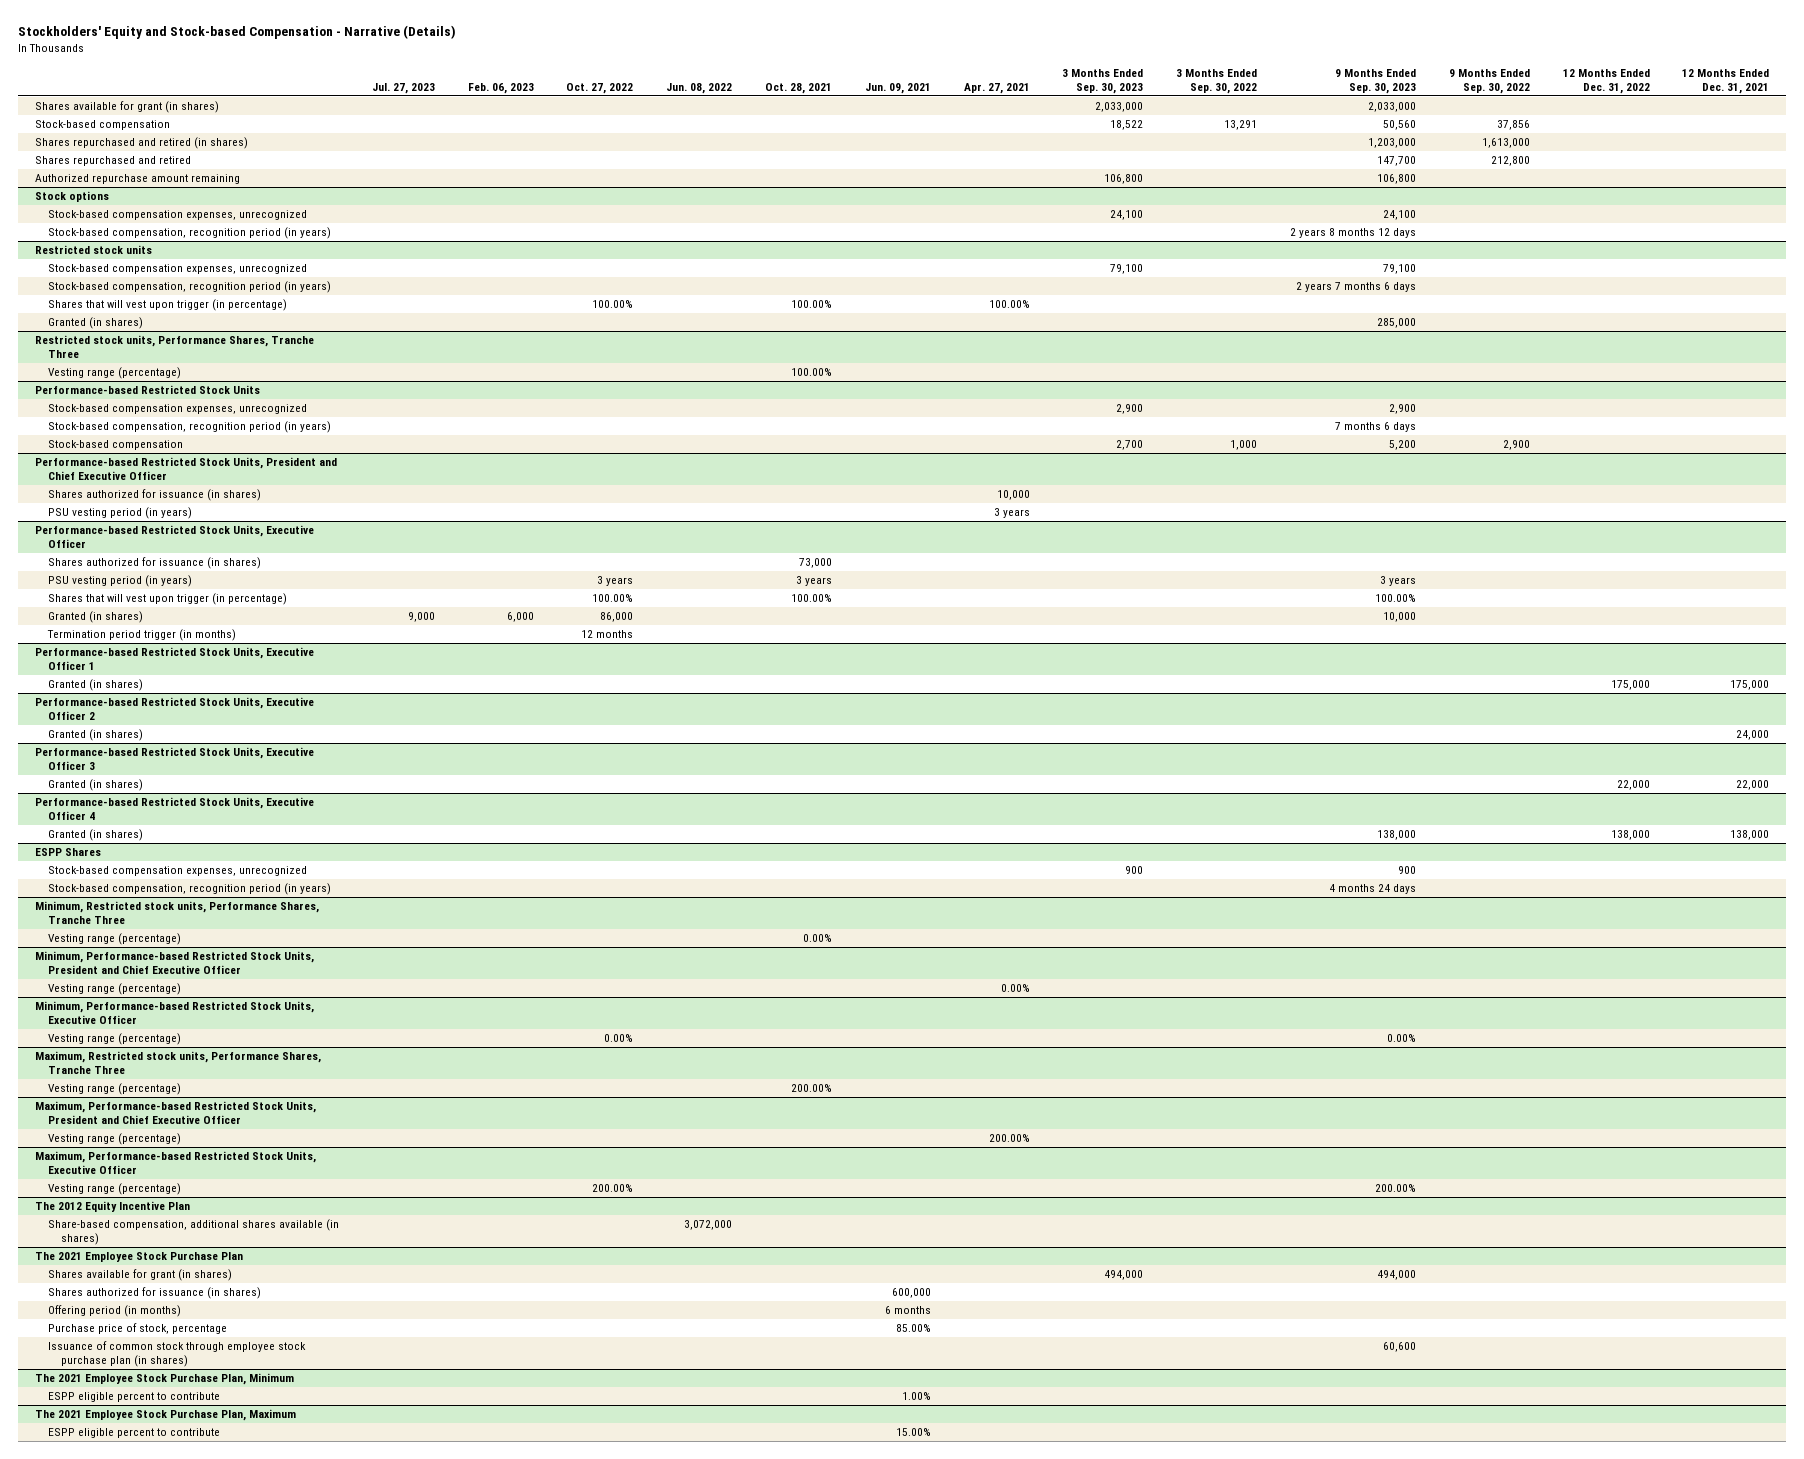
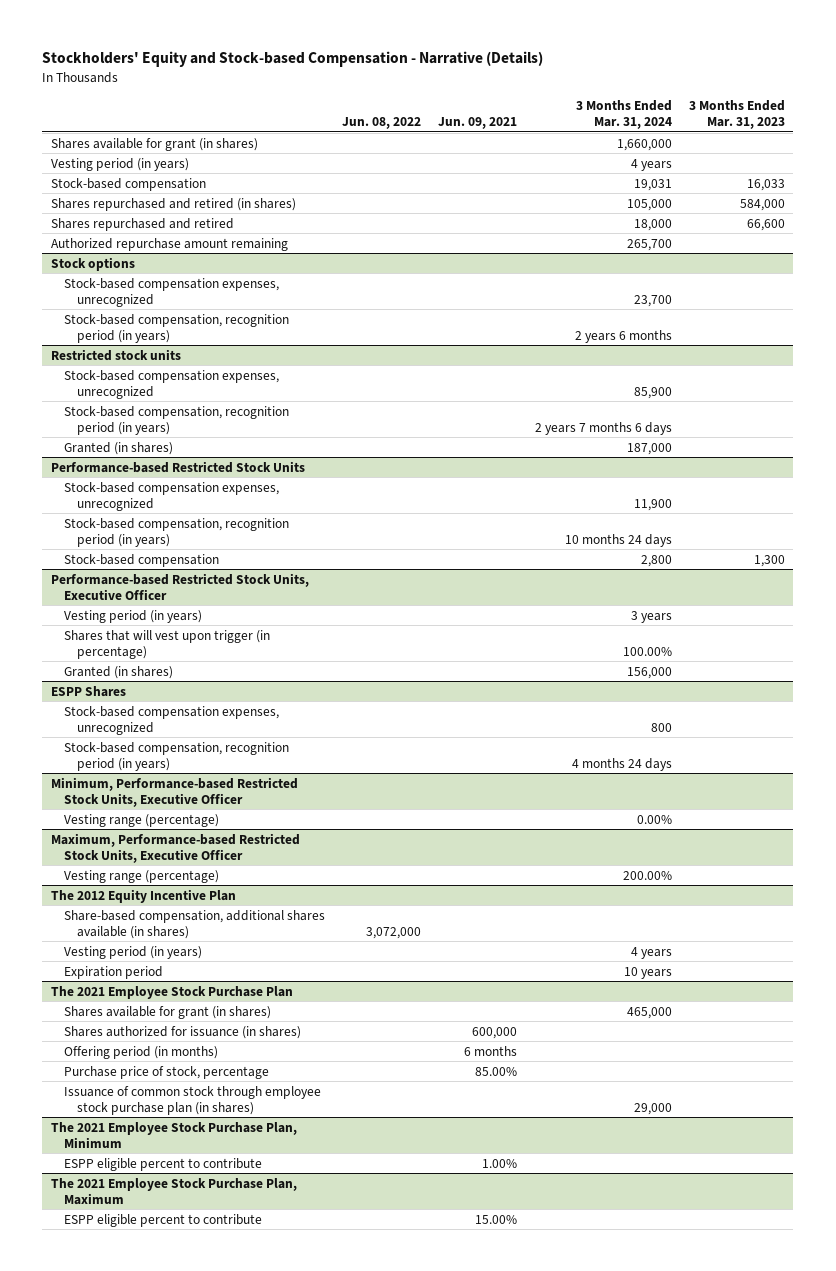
[371,83,435,95] Jul. 27, 2023 -> none
[467,83,534,95] Feb. 06, 2023 -> none
[566,83,634,95] Oct. 27, 2022 -> none
[765,83,833,95] Oct. 28, 2021 -> none
[963,83,1030,95] Apr. 27, 2021 -> none
[1062,68,1144,95] 3 Months Ended Sep. 30, 2023 -> none
[1176,68,1258,95] 3 Months Ended Sep. 30, 2022 -> none
[1335,68,1417,95] 9 Months Ended Sep. 30, 2023 -> none
[1448,68,1530,95] 9 Months Ended Sep. 30, 2022 -> none
[1562,68,1650,95] 12 Months Ended Dec. 31, 2022 -> none
[1682,68,1770,95] 12 Months Ended Dec. 31, 2021 -> none
none -> [575,99,672,130] 3 Months Ended Mar. 31, 2024
none -> [688,99,785,130] 3 Months Ended Mar. 31, 2023
none -> [50,157,189,171] Vesting period (in years)
[48,299,288,312] Shares that will vest upon trigger (in percentage) -> none
[34,335,314,359] Restricted stock units, Performance Shares, Tranche Three -> none
[48,367,182,380] Vesting range (percentage) -> none
[34,457,337,481] Performance-based Restricted Stock Units, President and Chief Executive Officer -> none
[48,489,262,502] Shares authorized for issuance (in shares) -> none
[48,507,193,520] PSU vesting period (in years) -> none
[48,557,262,570] Shares authorized for issuance (in shares) -> none
[48,575,193,588] PSU vesting period (in years) -> [63,609,202,623] Vesting period (in years)
[47,629,237,642] Termination period trigger (in months) -> none
[34,647,314,671] Performance-based Restricted Stock Units, Executive Officer 1 -> none
[48,679,144,692] Granted (in shares) -> none
[34,697,314,721] Performance-based Restricted Stock Units, Executive Officer 2 -> none
[48,729,144,742] Granted (in shares) -> none
[34,747,314,771] Performance-based Restricted Stock Units, Executive Officer 3 -> none
[48,779,144,792] Granted (in shares) -> none
[34,797,314,821] Performance-based Restricted Stock Units, Executive Officer 4 -> none
[48,829,144,842] Granted (in shares) -> none
[34,901,319,925] Minimum, Restricted stock units, Performance Shares, Tranche Three -> none
[48,933,182,946] Vesting range (percentage) -> none
[34,951,314,975] Minimum, Performance-based Restricted Stock Units, President and Chief Executive Officer -> none
[48,983,182,996] Vesting range (percentage) -> none
[34,1051,321,1075] Maximum, Restricted stock units, Performance Shares, Tranche Three -> none
[48,1083,182,1096] Vesting range (percentage) -> none
[34,1101,316,1125] Maximum, Performance-based Restricted Stock Units, President and Chief Executive Officer -> none
[48,1133,182,1146] Vesting range (percentage) -> none
none -> [63,945,202,959] Vesting period (in years)
none -> [63,965,163,979] Expiration period

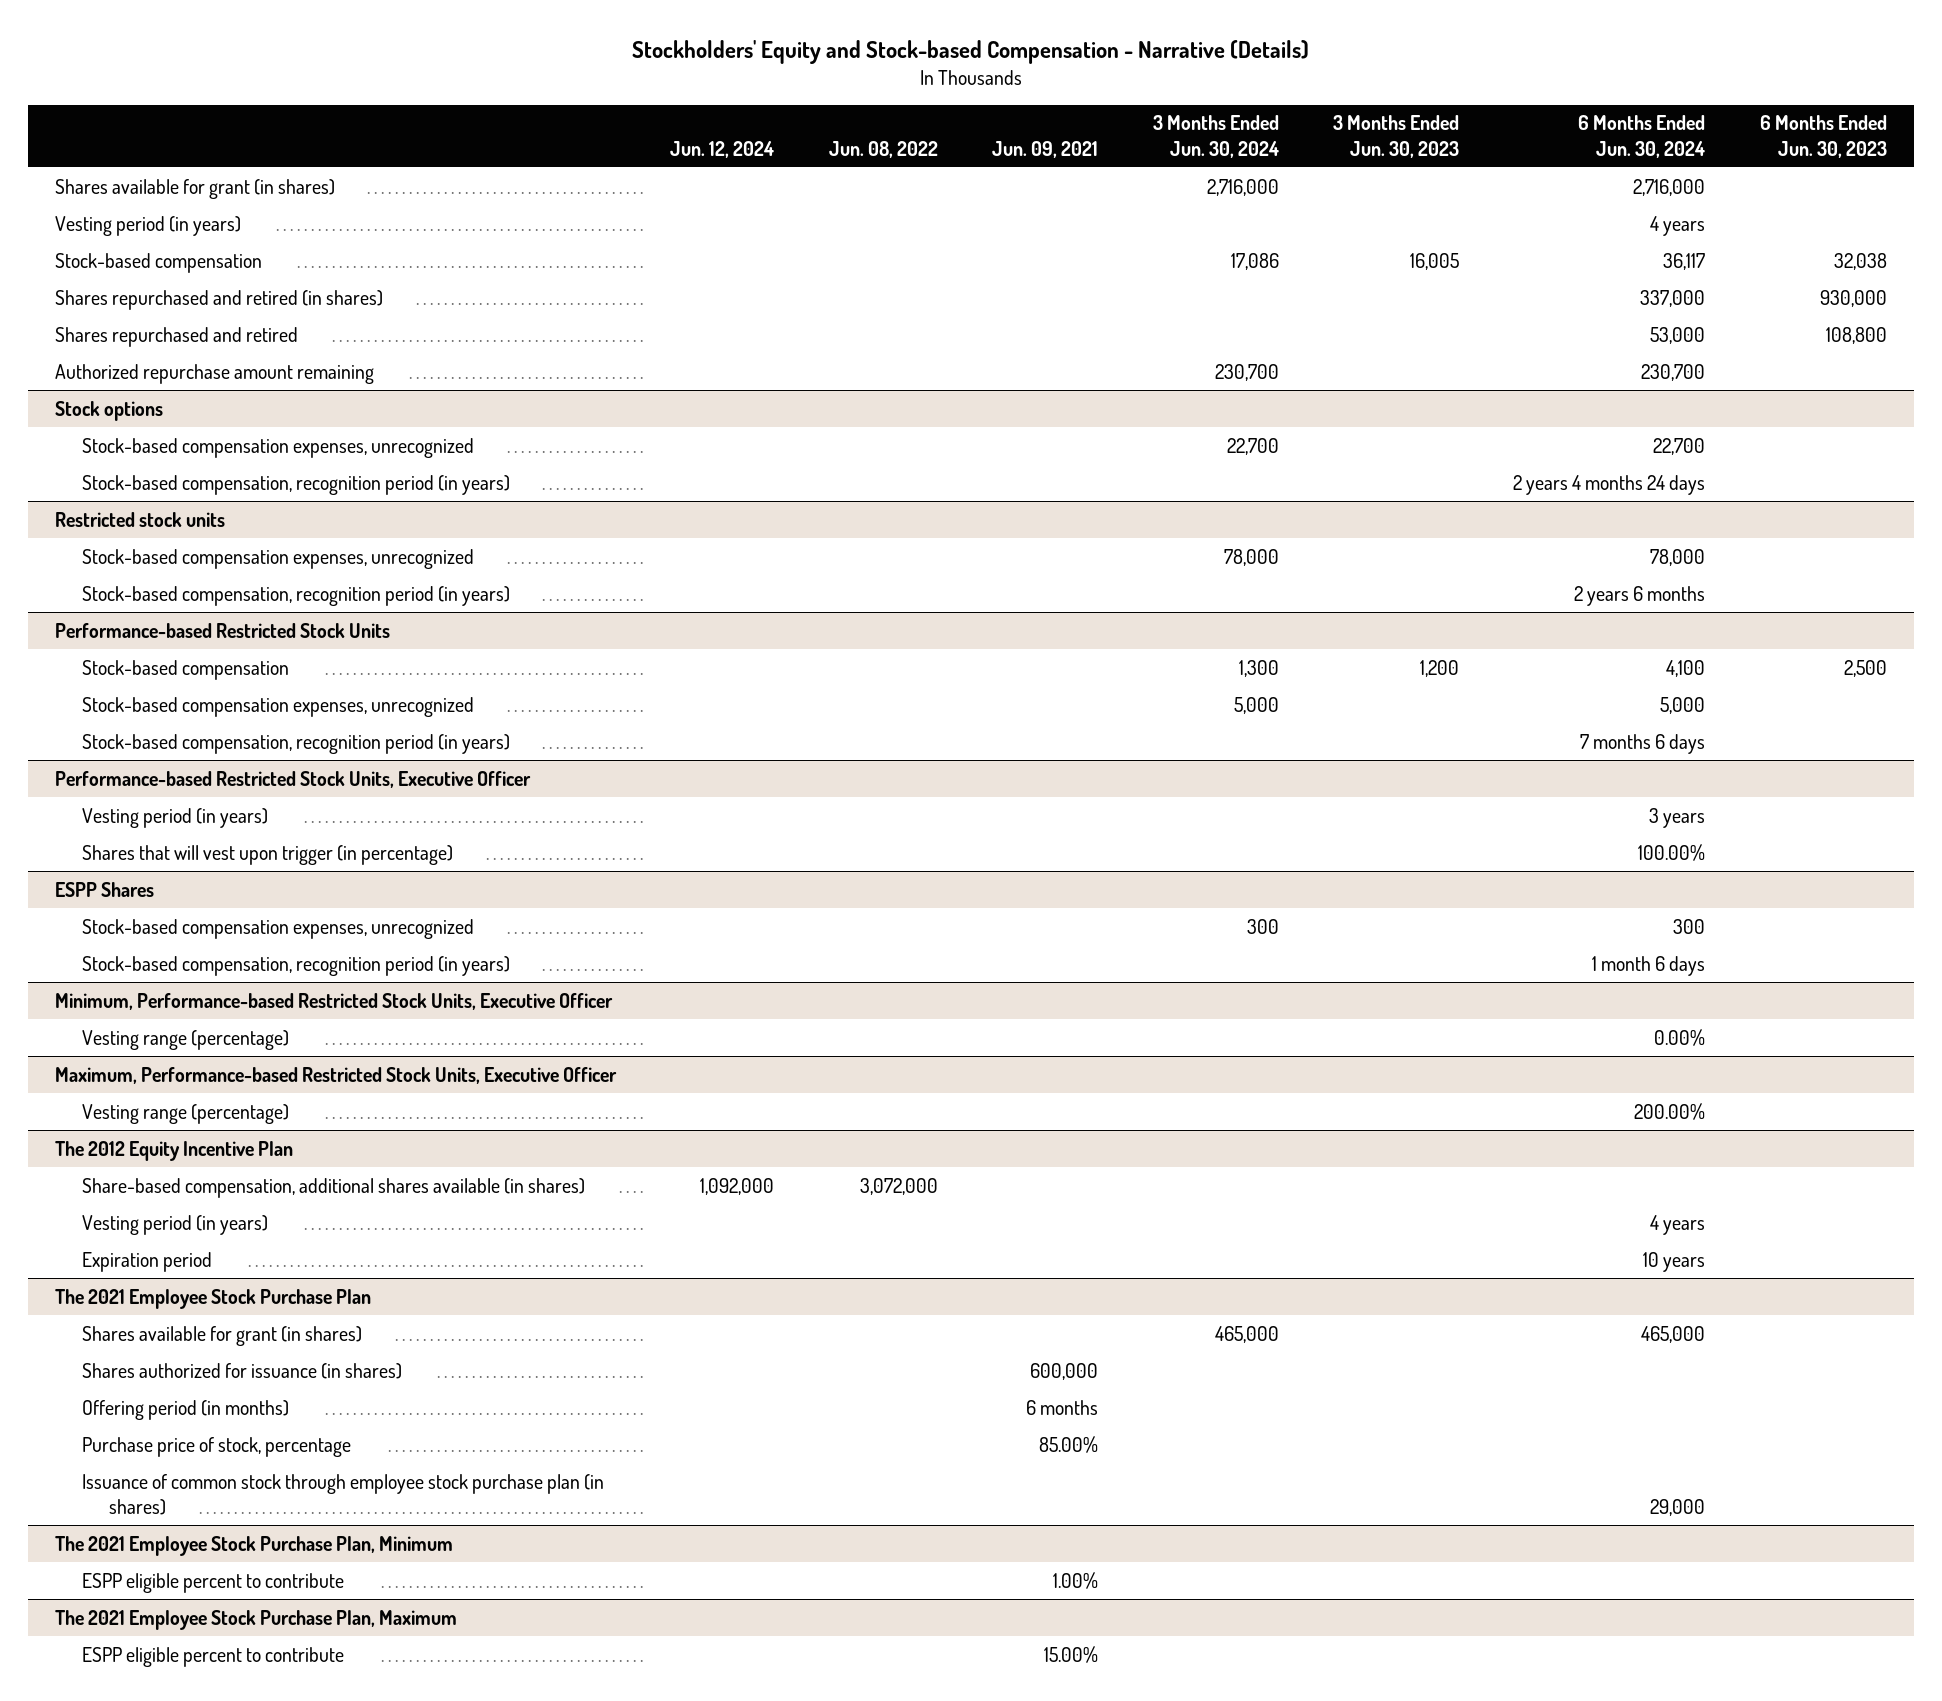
[575,99,672,130] 3 Months Ended Mar. 31, 2024 -> none
[688,99,785,130] 3 Months Ended Mar. 31, 2023 -> none
none -> [670,140,775,158] Jun. 12, 2024
none -> [1152,115,1279,158] 3 Months Ended Jun. 30, 2024
none -> [1333,115,1460,158] 3 Months Ended Jun. 30, 2023
none -> [1578,115,1706,158] 6 Months Ended Jun. 30, 2024
none -> [1759,115,1887,158] 6 Months Ended Jun. 30, 2023
[63,441,173,455] Granted (in shares) -> none
[63,553,219,567] Stock-based compensation -> [81,659,289,680] Stock-based compensation
[63,665,173,679] Granted (in shares) -> none

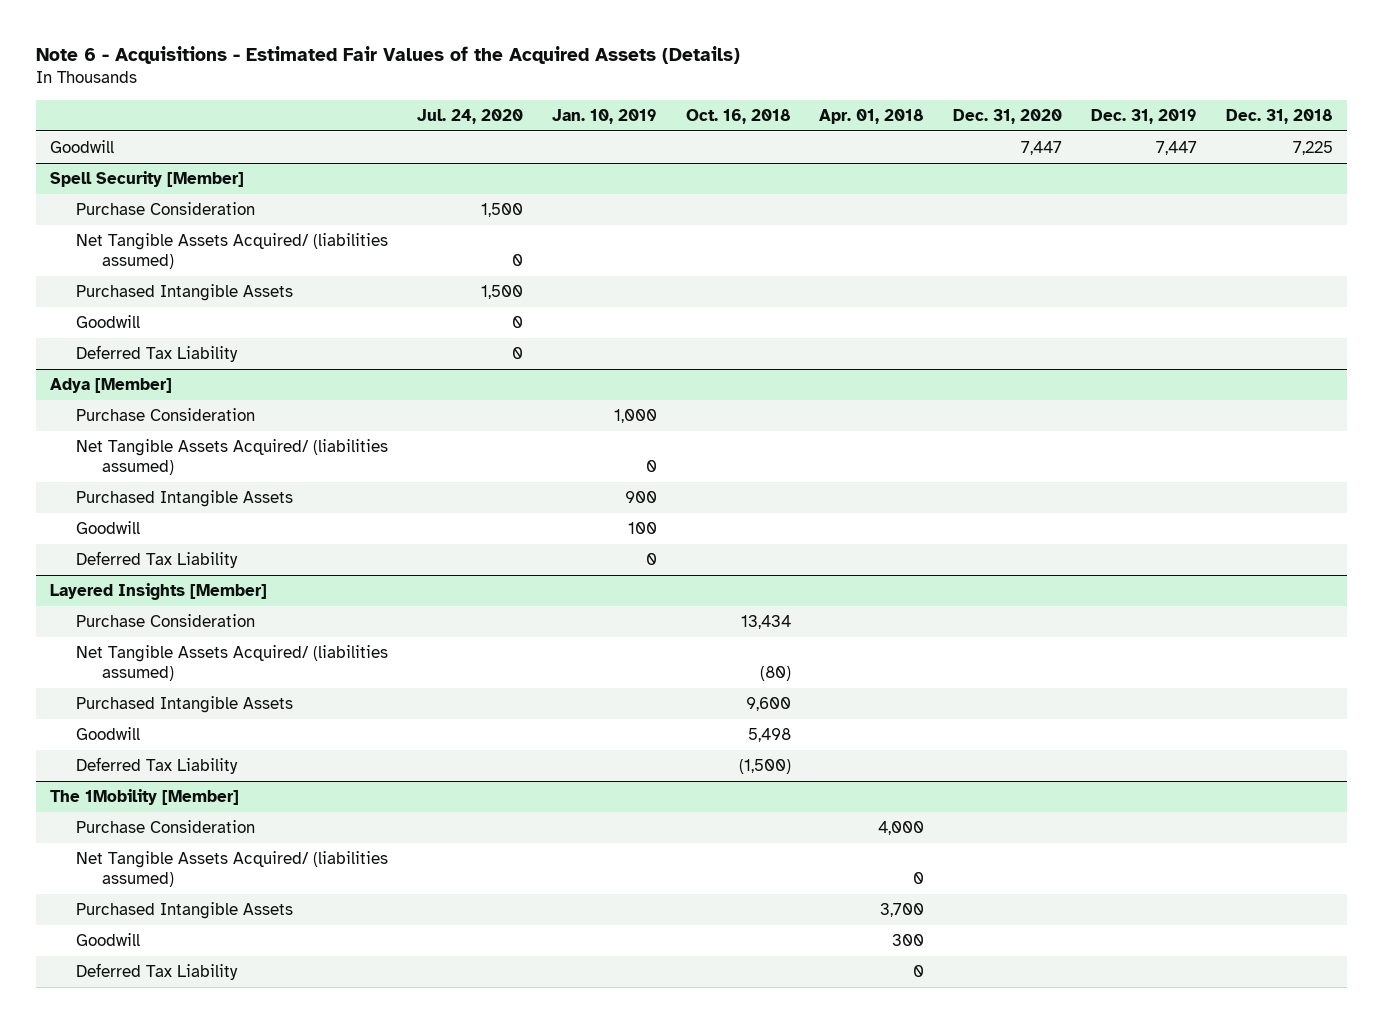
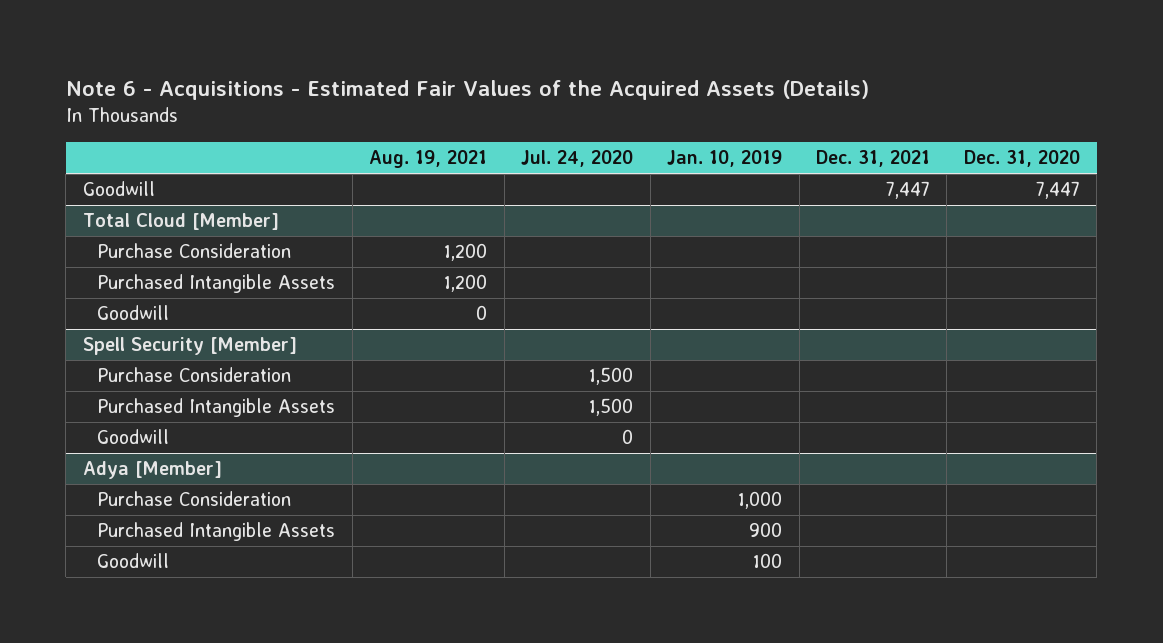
[685,108,791,124] Oct. 16, 2018 -> none
[819,108,925,124] Apr. 01, 2018 -> none
[1090,108,1197,124] Dec. 31, 2019 -> none
[1225,108,1333,124] Dec. 31, 2018 -> none
none -> [369,149,488,168] Aug. 19, 2021
none -> [815,149,930,167] Dec. 31, 2021
none -> [82,213,279,231] Total Cloud [Member]
none -> [97,243,292,259] Purchase Consideration
none -> [97,274,336,294] Purchased Intangible Assets
none -> [97,305,170,321] Goodwill
[76,233,389,269] Net Tangible Assets Acquired/ (liabilities assumed) -> none
[76,345,239,363] Deferred Tax Liability -> none
[76,439,389,475] Net Tangible Assets Acquired/ (liabilities assumed) -> none
[76,551,239,569] Deferred Tax Liability -> none
[50,583,268,601] Layered Insights [Member] -> none
[76,614,256,628] Purchase Consideration -> none
[76,645,389,681] Net Tangible Assets Acquired/ (liabilities assumed) -> none
[76,696,294,714] Purchased Intangible Assets -> none
[76,727,141,741] Goodwill -> none
[76,757,239,775] Deferred Tax Liability -> none
[50,789,240,806] The 1Mobility [Member] -> none
[76,820,256,834] Purchase Consideration -> none
[76,851,389,887] Net Tangible Assets Acquired/ (liabilities assumed) -> none
[76,902,294,920] Purchased Intangible Assets -> none
[76,933,141,947] Goodwill -> none
[76,963,239,981] Deferred Tax Liability -> none

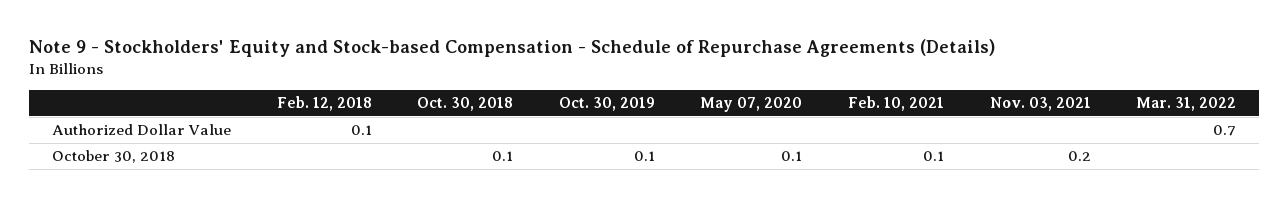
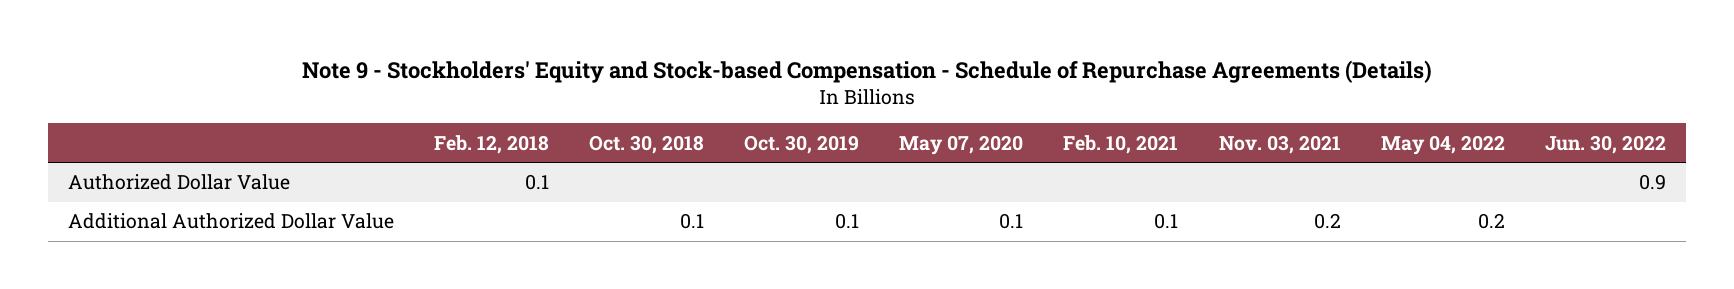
[1136,97,1237,112] Mar. 31, 2022 -> none
none -> [1380,134,1505,155] May 04, 2022
none -> [1544,134,1666,154] Jun. 30, 2022
[51,150,175,164] October 30, 2018 -> [68,213,395,230] Additional Authorized Dollar Value

